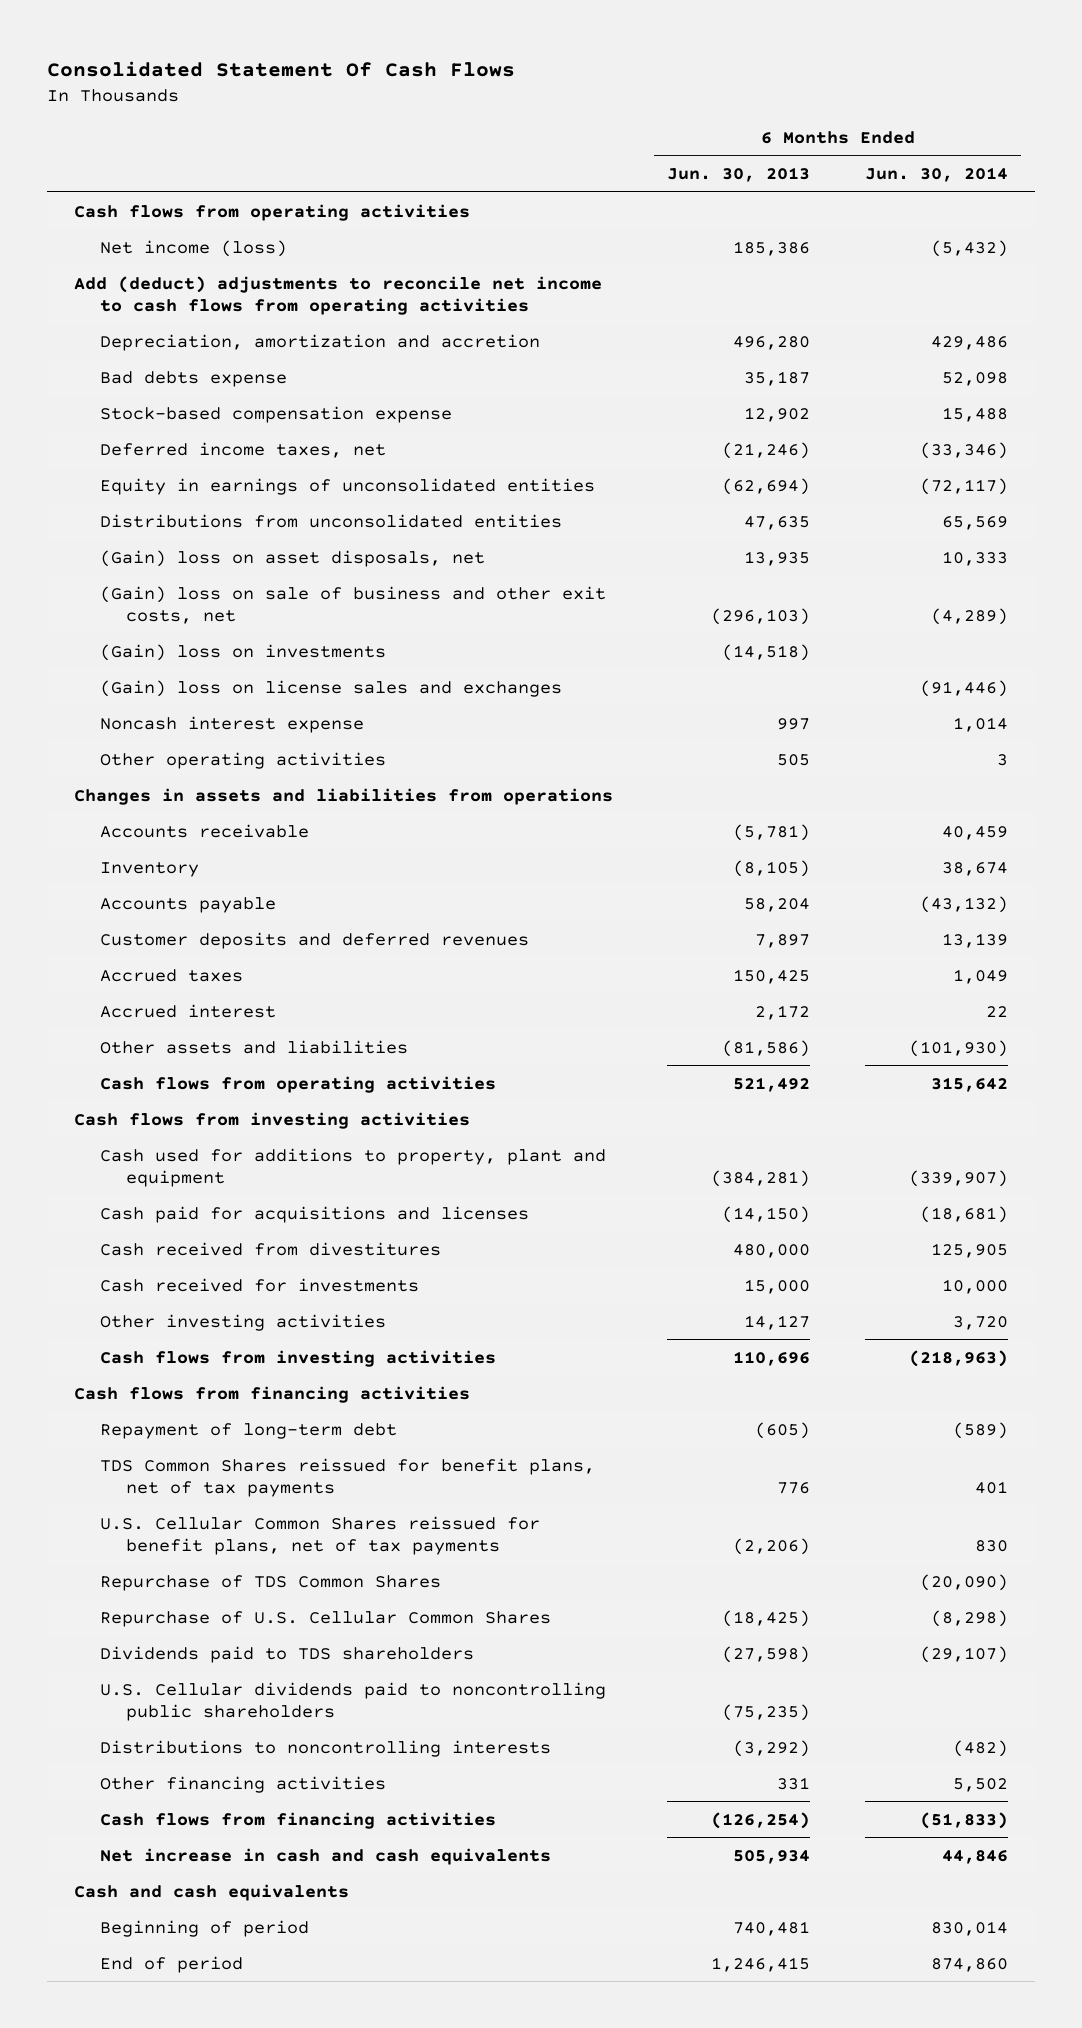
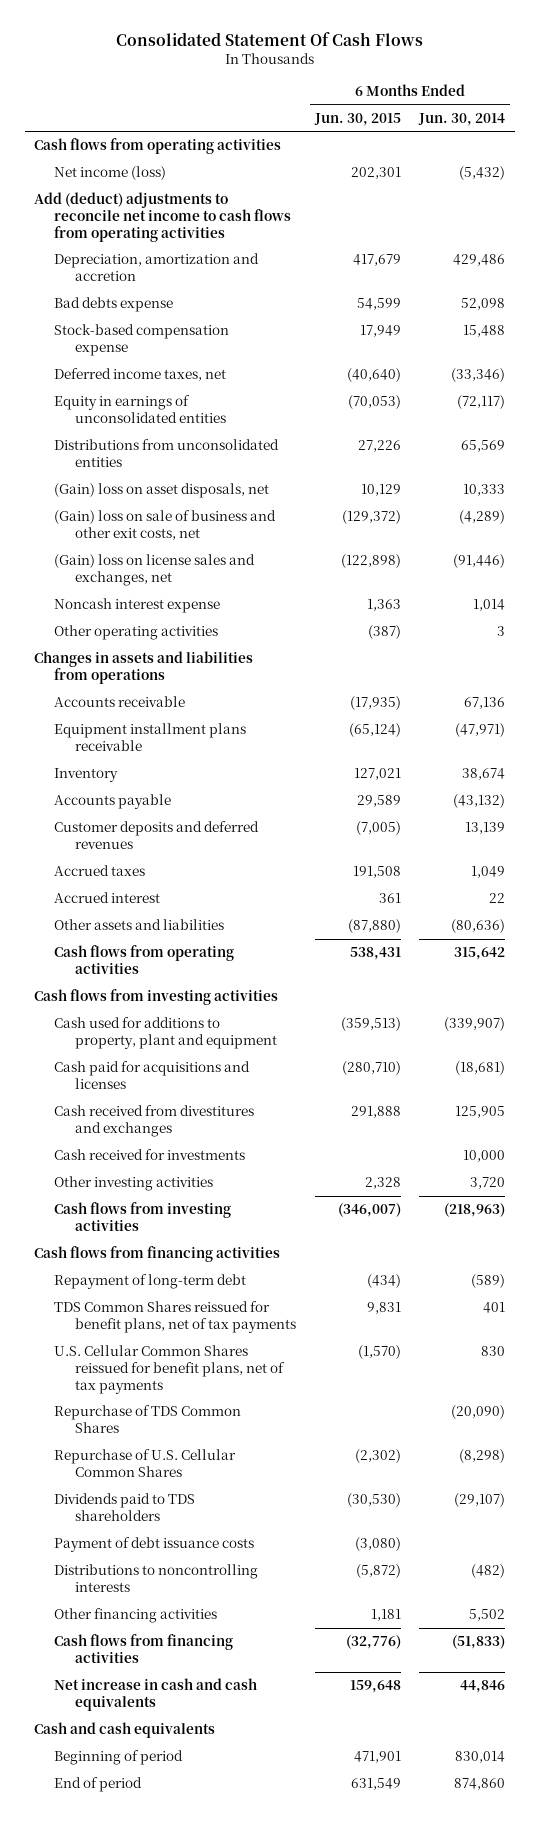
[667,167,811,183] Jun. 30, 2013 -> none
none -> [313,112,401,126] Jun. 30, 2015
[100,643,387,661] (Gain) loss on investments -> none
[100,679,563,697] (Gain) loss on license sales and exchanges -> [54,554,256,587] (Gain) loss on license sales and exchanges, net
[941,825,1008,840] 40,459 -> [464,697,506,710] 67,136
none -> [54,723,247,752] Equipment installment plans receivable
[908,1039,1008,1057] (101,930) -> [451,919,506,934] (80,636)
[100,1241,442,1256] Cash received from divestitures -> [54,1105,255,1138] Cash received from divestitures and exchanges
[100,1681,607,1721] U.S. Cellular dividends paid to noncontrolling public shareholders -> none
none -> [54,1537,255,1553] Payment of debt issuance costs

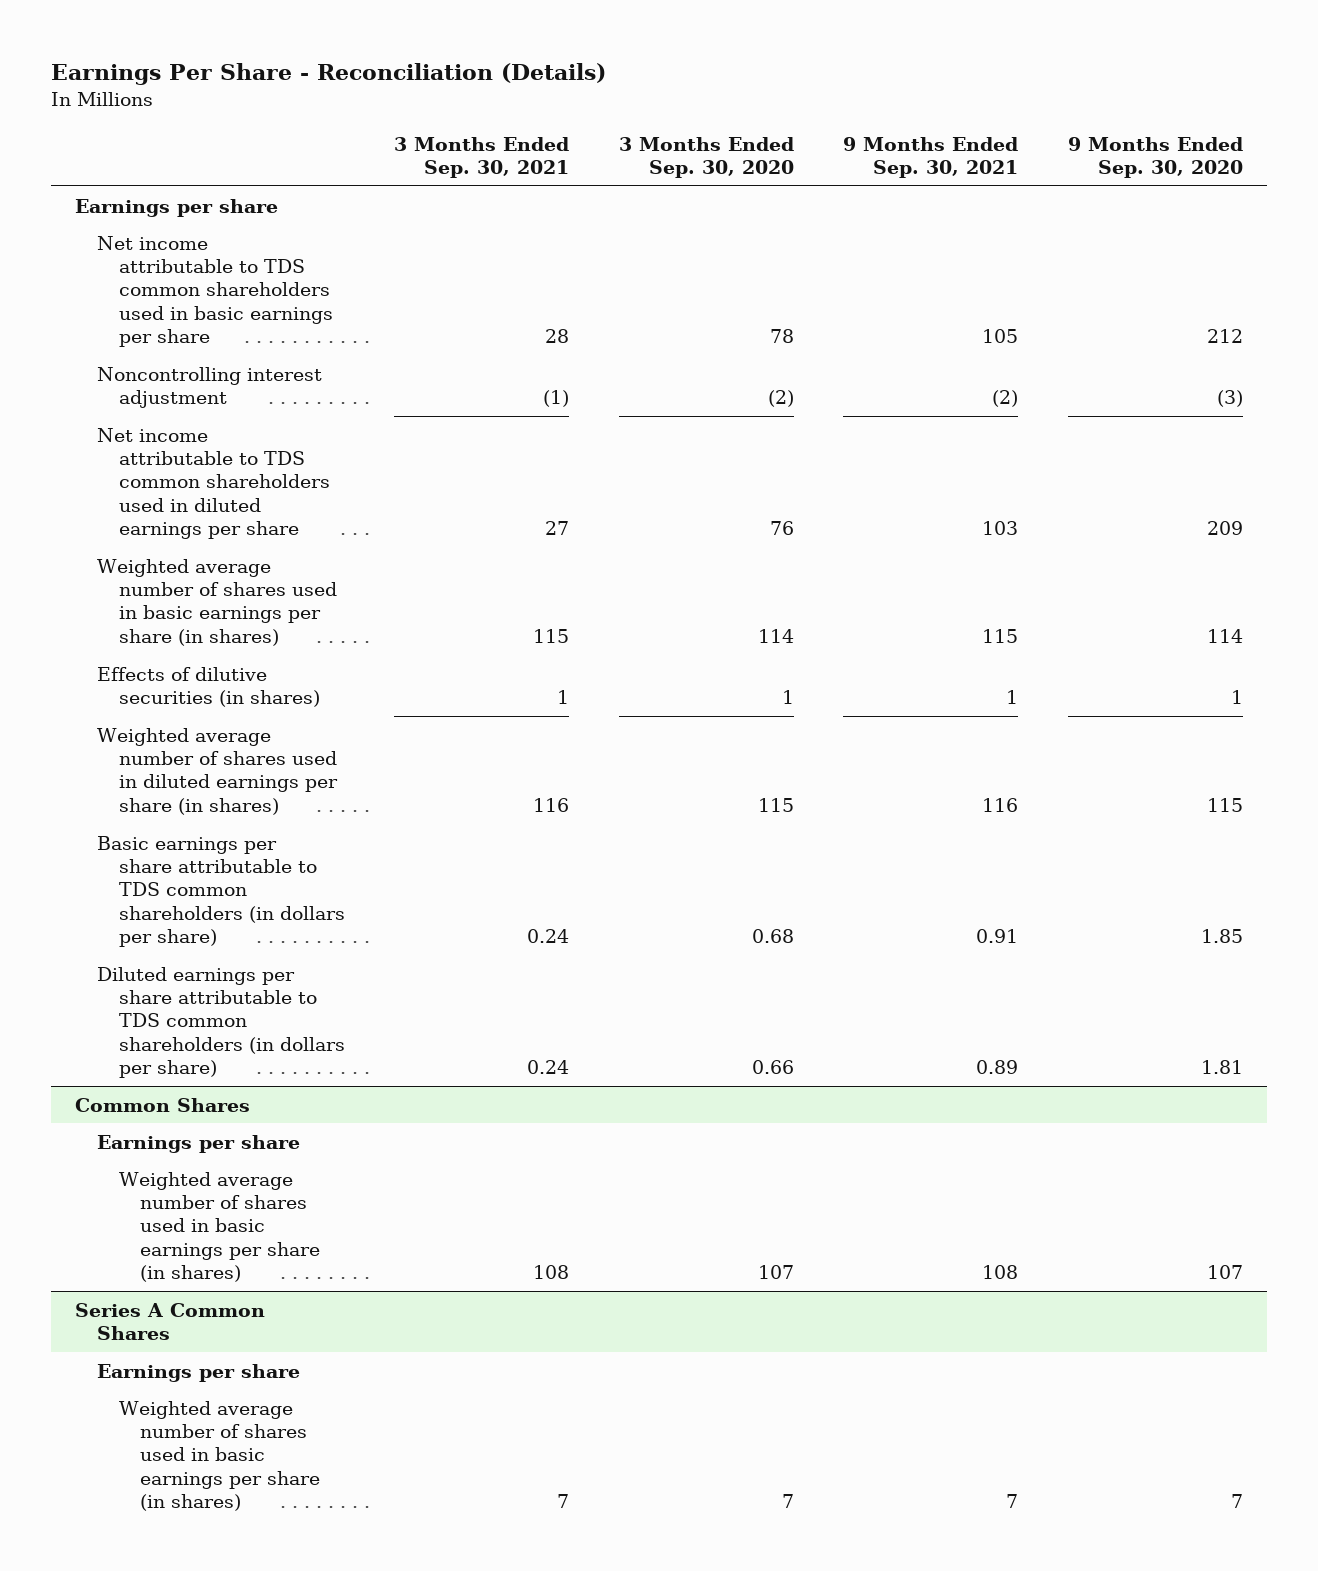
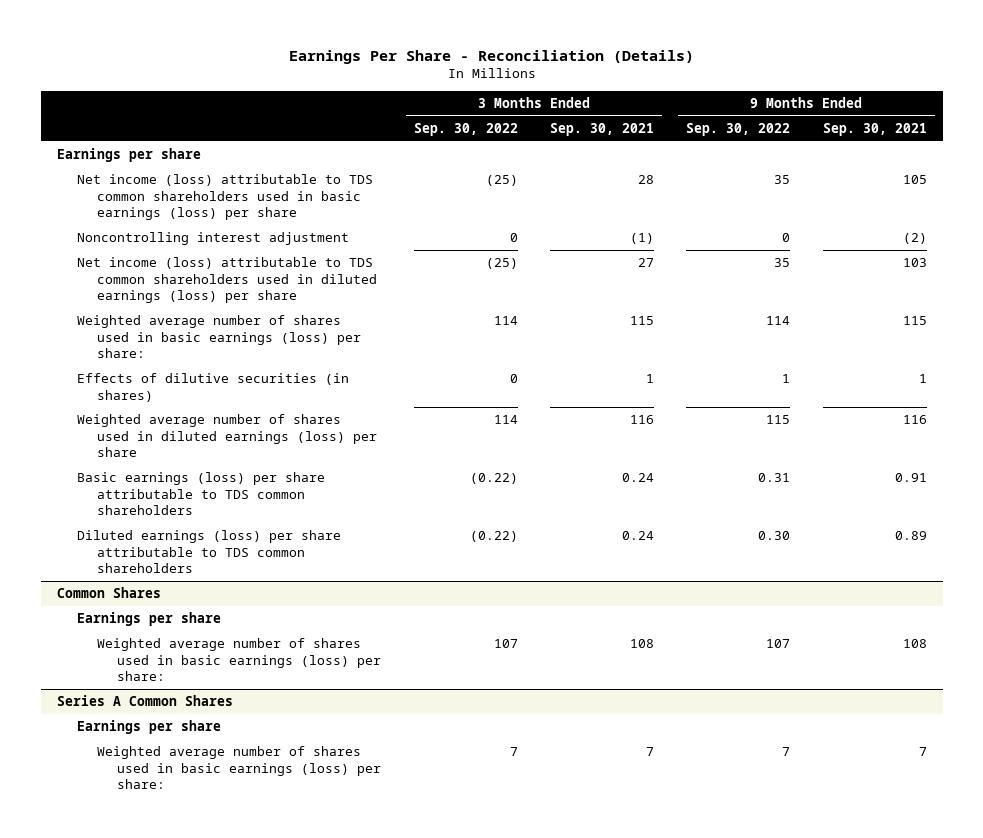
[618,136,794,178] 3 Months Ended Sep. 30, 2020 -> none
[1067,136,1243,178] 9 Months Ended Sep. 30, 2020 -> none
none -> [413,122,518,136] Sep. 30, 2022
none -> [686,122,791,136] Sep. 30, 2022
[97,235,333,348] Net income attributable to TDS common shareholders used in basic earnings per share -> [77,174,374,221] Net income (loss) attributable to TDS common shareholders used in basic earnings (loss) per share
[97,427,330,540] Net income attributable to TDS common shareholders used in diluted earnings per share -> [77,257,378,304] Net income (loss) attributable to TDS common shareholders used in diluted earnings (loss) per share
[97,558,337,646] Weighted average number of shares used in basic earnings per share (in shares) -> [77,315,362,359] Weighted average number of shares used in basic earnings (loss) per share:
[97,727,338,815] Weighted average number of shares used in diluted earnings per share (in shares) -> [77,414,378,458] Weighted average number of shares used in diluted earnings (loss) per share
[97,835,345,948] Basic earnings per share attributable to TDS common shareholders (in dollars per share) -> [77,472,326,516] Basic earnings (loss) per share attributable to TDS common shareholders
[97,966,345,1079] Diluted earnings per share attributable to TDS common shareholders (in dollars per share) -> [77,530,342,574] Diluted earnings (loss) per share attributable to TDS common shareholders
[118,1171,321,1283] Weighted average number of shares used in basic earnings per share (in shares) -> [97,638,382,682] Weighted average number of shares used in basic earnings (loss) per share:
[118,1400,321,1512] Weighted average number of shares used in basic earnings per share (in shares) -> [97,746,382,790] Weighted average number of shares used in basic earnings (loss) per share:

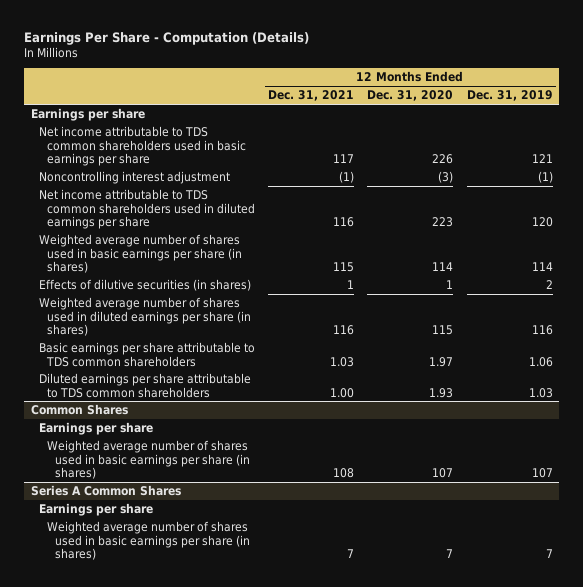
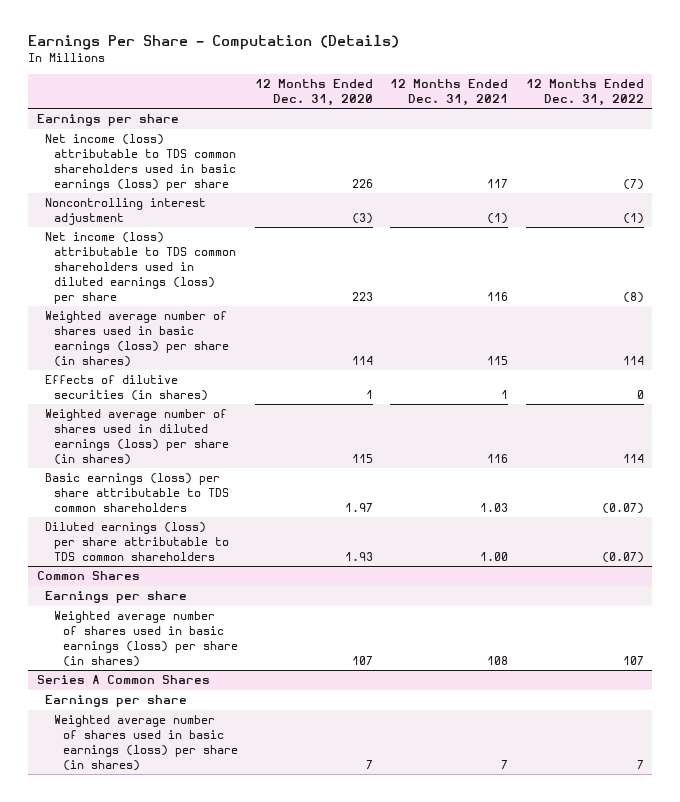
[466,90,553,102] Dec. 31, 2019 -> none
none -> [525,78,644,106] 12 Months Ended Dec. 31, 2022
[38,126,247,167] Net income attributable to TDS common shareholders used in basic earnings per share -> [45,134,237,191] Net income (loss) attributable to TDS common shareholders used in basic earnings (loss) per share
[38,189,256,230] Net income attributable to TDS common shareholders used in diluted earnings per share -> [45,232,237,304] Net income (loss) attributable to TDS common shareholders used in diluted earnings (loss) per share
[38,234,243,274] Weighted average number of shares used in basic earnings per share (in shares) -> [45,311,230,367] Weighted average number of shares used in basic earnings (loss) per share (in shares)
[38,297,252,337] Weighted average number of shares used in diluted earnings per share (in shares) -> [45,409,230,465] Weighted average number of shares used in diluted earnings (loss) per share (in shares)
[38,342,255,367] Basic earnings per share attributable to TDS common shareholders -> [45,473,230,512] Basic earnings (loss) per share attributable to TDS common shareholders
[38,373,251,398] Diluted earnings per share attributable to TDS common shareholders -> [45,522,230,561] Diluted earnings (loss) per share attributable to TDS common shareholders
[47,440,251,480] Weighted average number of shares used in basic earnings per share (in shares) -> [54,611,239,667] Weighted average number of shares used in basic earnings (loss) per share (in shares)
[47,521,251,561] Weighted average number of shares used in basic earnings per share (in shares) -> [54,715,239,771] Weighted average number of shares used in basic earnings (loss) per share (in shares)

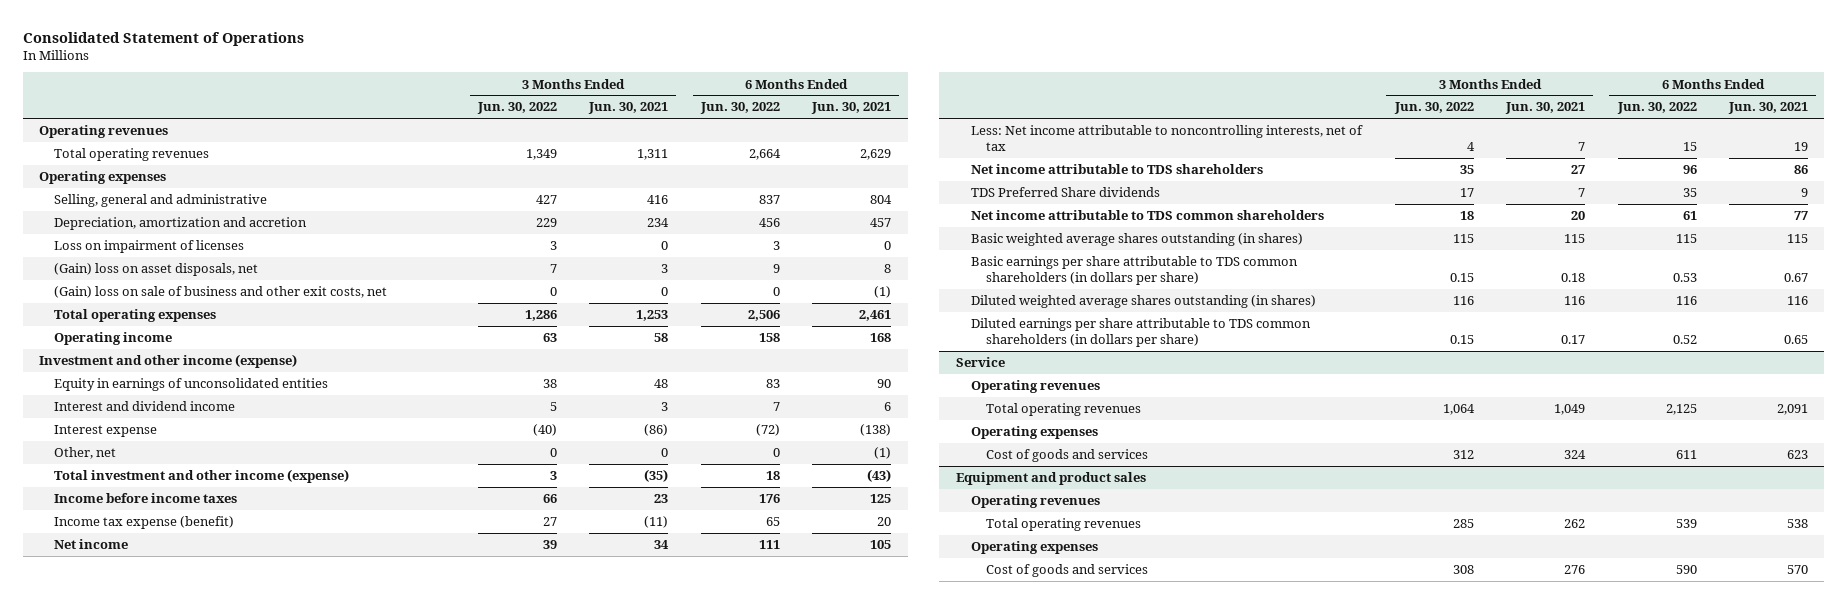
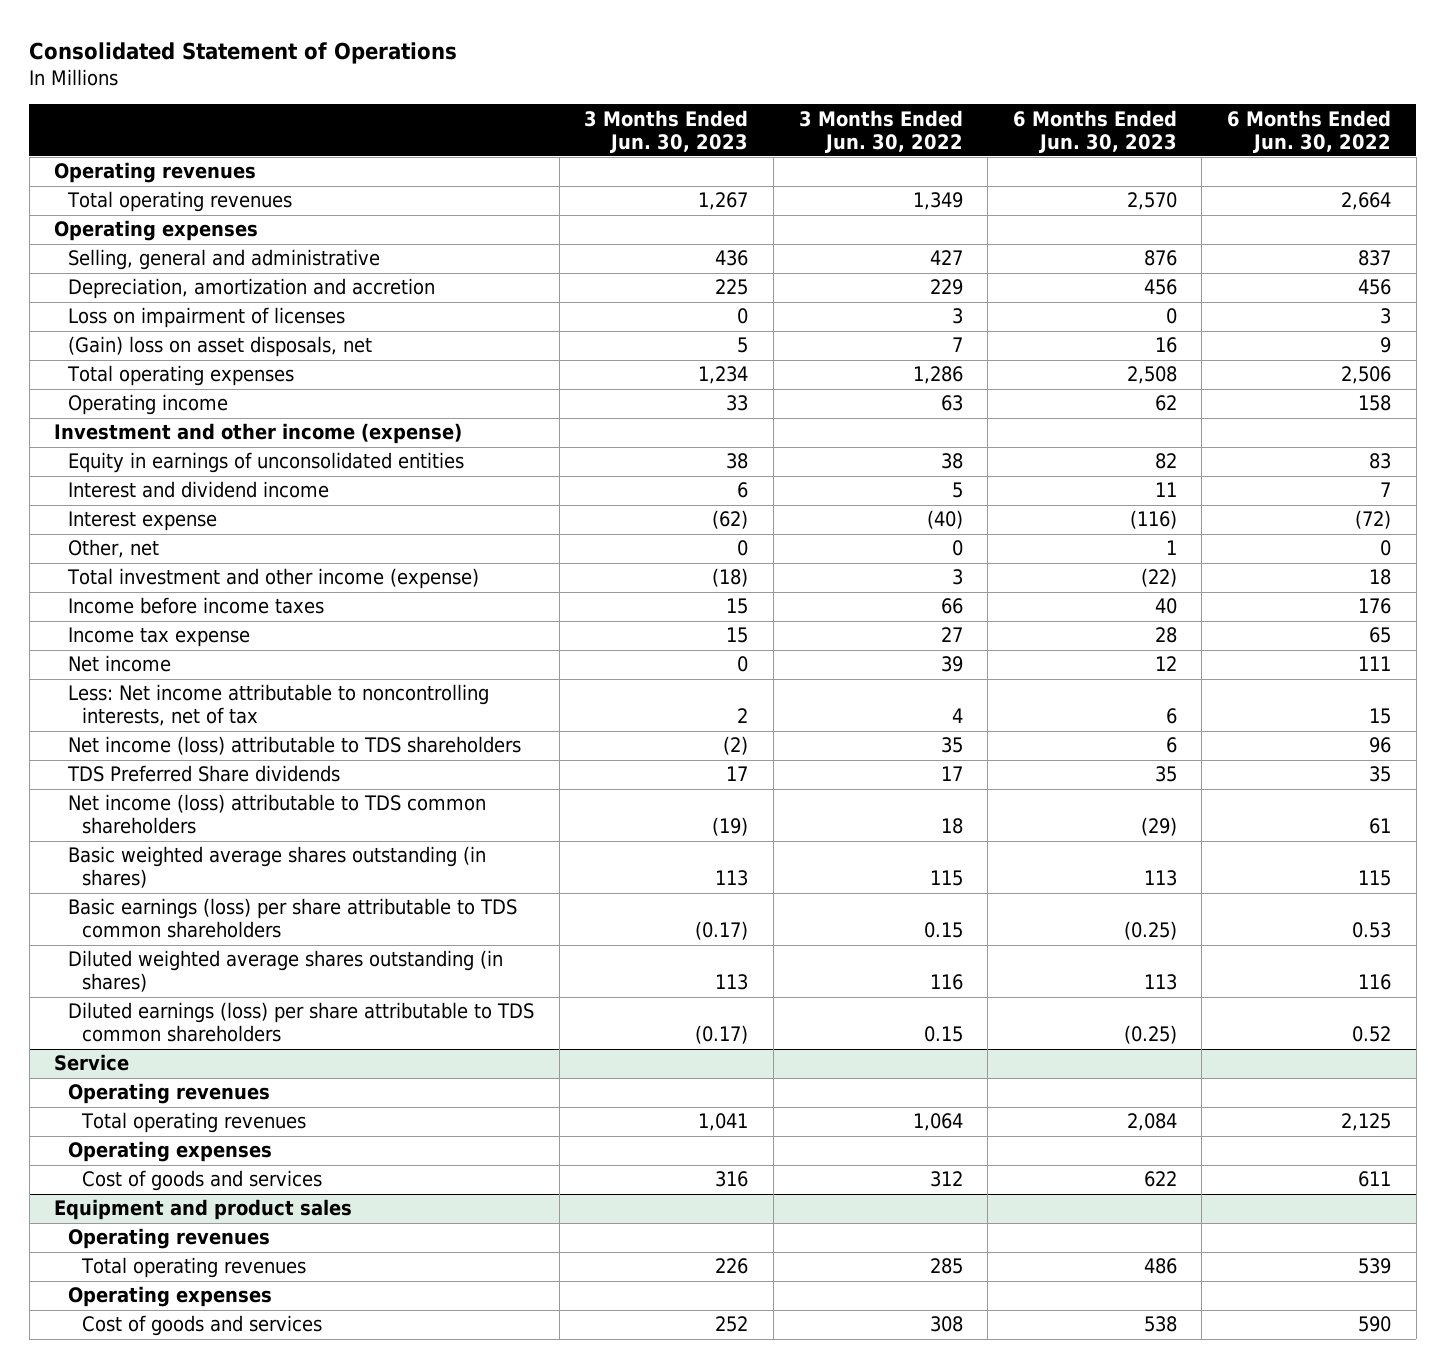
[588,102,669,115] Jun. 30, 2021 -> none
[811,102,892,115] Jun. 30, 2021 -> none
none -> [584,109,749,153] 3 Months Ended Jun. 30, 2023
none -> [1012,109,1177,153] 6 Months Ended Jun. 30, 2023
[54,286,388,299] (Gain) loss on sale of business and other exit costs, net -> none
[54,516,235,530] Income tax expense (benefit) -> [68,627,251,648] Income tax expense
[971,164,1264,175] Net income attributable to TDS shareholders -> [68,736,522,756] Net income (loss) attributable to TDS shareholders
[971,210,1325,221] Net income attributable to TDS common shareholders -> [68,794,487,835] Net income (loss) attributable to TDS common shareholders
[971,256,1299,285] Basic earnings per share attributable to TDS common shareholders (in dollars per share) -> [68,898,518,939] Basic earnings (loss) per share attributable to TDS common shareholders
[971,318,1312,347] Diluted earnings per share attributable to TDS common shareholders (in dollars per share) -> [68,1002,535,1043] Diluted earnings (loss) per share attributable to TDS common shareholders

